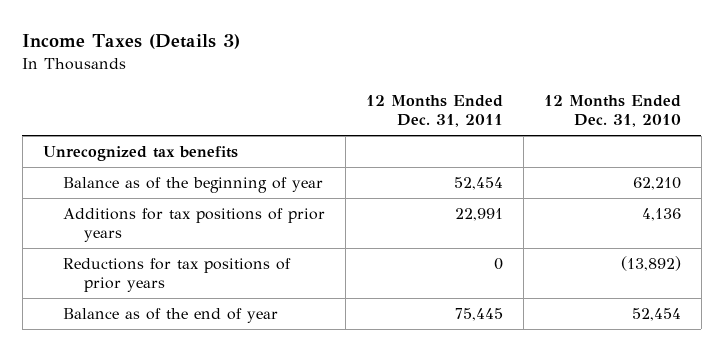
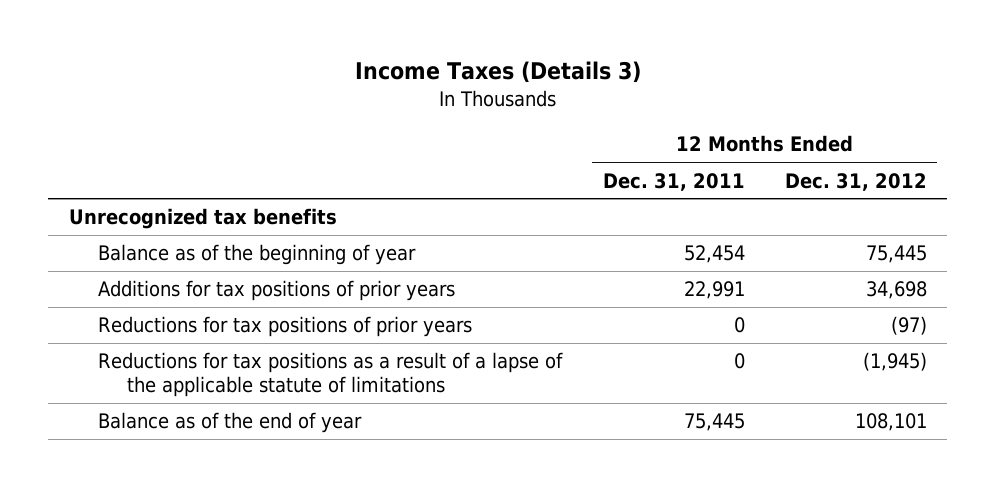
[543,95,681,127] 12 Months Ended Dec. 31, 2010 -> none
none -> [785,172,928,191] Dec. 31, 2012
none -> [98,352,564,397] Reductions for tax positions as a result of a lapse of the applicable statute of limitations

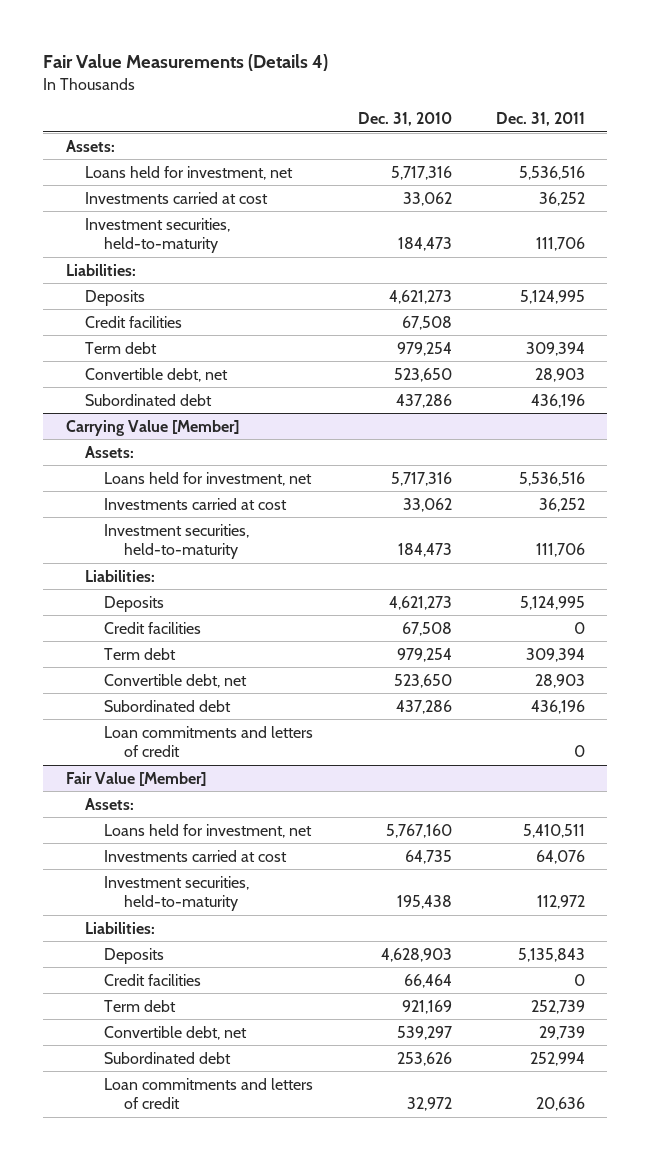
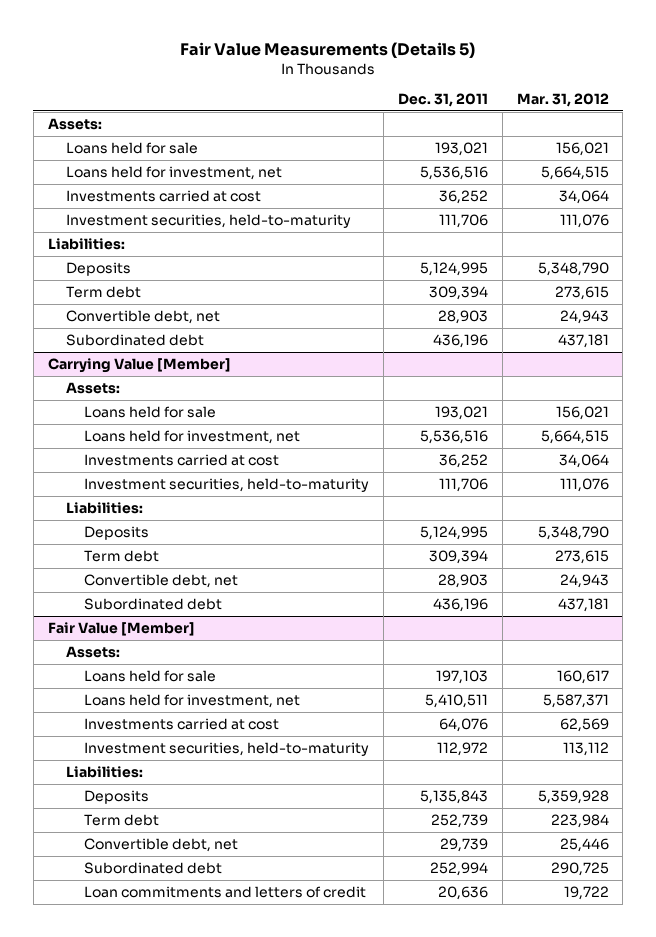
[43,54,329,72] Fair Value Measurements (Details 4) -> [180,41,476,58] Fair Value Measurements (Details 5)
[357,112,452,127] Dec. 31, 2010 -> none
none -> [516,93,609,108] Mar. 31, 2012
none -> [66,141,199,154] Loans held for sale
[84,315,182,328] Credit facilities -> none
none -> [84,405,217,418] Loans held for sale
[104,621,202,634] Credit facilities -> none
[104,725,314,758] Loan commitments and letters of credit -> none
none -> [84,669,217,682] Loans held for sale
[104,973,202,986] Credit facilities -> none

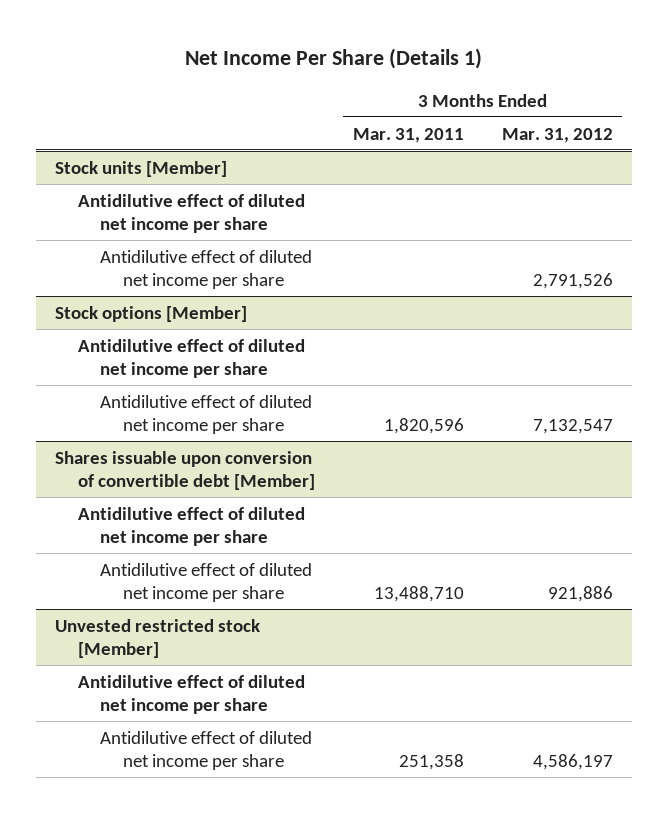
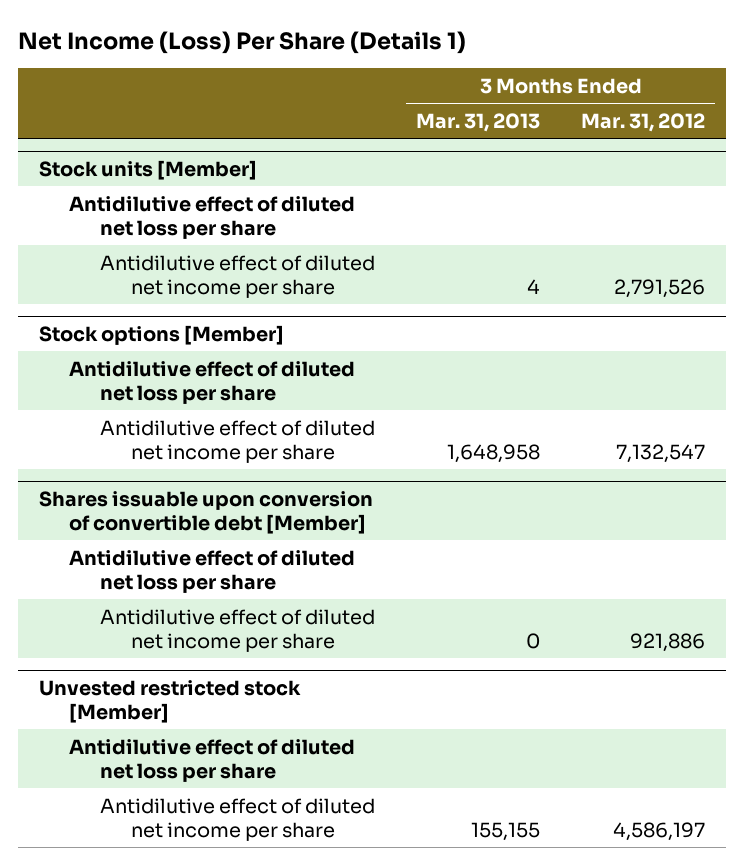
[184,48,482,70] Net Income Per Share (Details 1) -> [18,30,467,54] Net Income (Loss) Per Share (Details 1)
[352,127,464,143] Mar. 31, 2011 -> none
none -> [416,113,541,133] Mar. 31, 2013
[77,193,305,233] Antidilutive effect of diluted net income per share -> [69,195,356,239] Antidilutive effect of diluted net loss per share
[77,338,305,378] Antidilutive effect of diluted net income per share -> [69,360,356,404] Antidilutive effect of diluted net loss per share
[77,506,305,546] Antidilutive effect of diluted net income per share -> [69,549,356,593] Antidilutive effect of diluted net loss per share
[77,674,305,714] Antidilutive effect of diluted net income per share -> [69,738,356,782] Antidilutive effect of diluted net loss per share

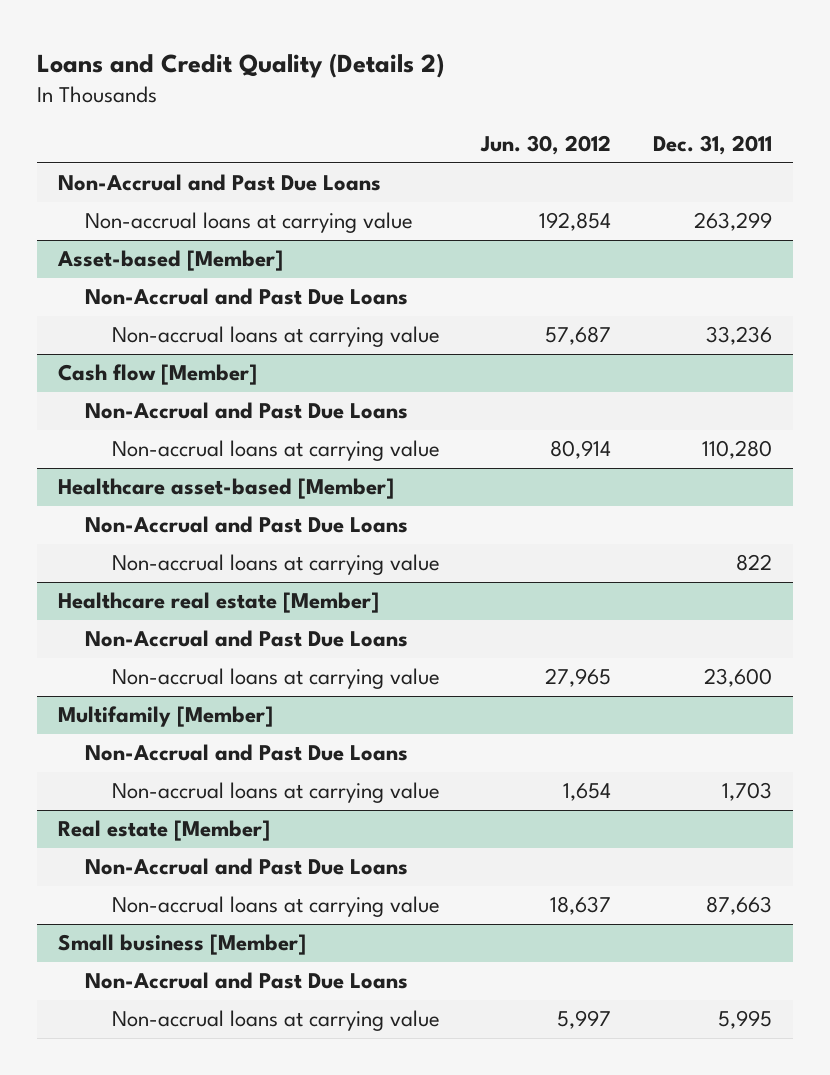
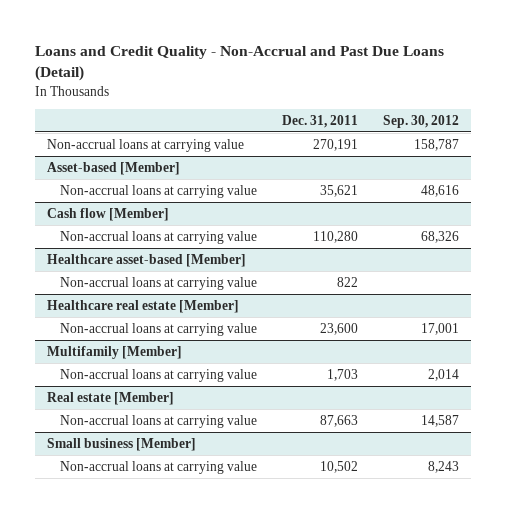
[37,52,445,78] Loans and Credit Quality (Details 2) -> [34,45,444,82] Loans and Credit Quality - Non-Accrual and Past Due Loans (Detail)
[480,135,612,156] Jun. 30, 2012 -> none
none -> [382,114,459,128] Sep. 30, 2012
[57,174,381,192] Non-Accrual and Past Due Loans -> none
[693,212,772,232] 263,299 -> [312,138,358,151] 270,191
[84,288,408,306] Non-Accrual and Past Due Loans -> none
[705,326,772,346] 33,236 -> [319,184,358,197] 35,621
[84,402,408,420] Non-Accrual and Past Due Loans -> none
[84,516,408,534] Non-Accrual and Past Due Loans -> none
[84,630,408,648] Non-Accrual and Past Due Loans -> none
[84,744,408,762] Non-Accrual and Past Due Loans -> none
[84,858,408,876] Non-Accrual and Past Due Loans -> none
[84,972,408,990] Non-Accrual and Past Due Loans -> none
[717,1010,772,1030] 5,995 -> [319,460,358,473] 10,502

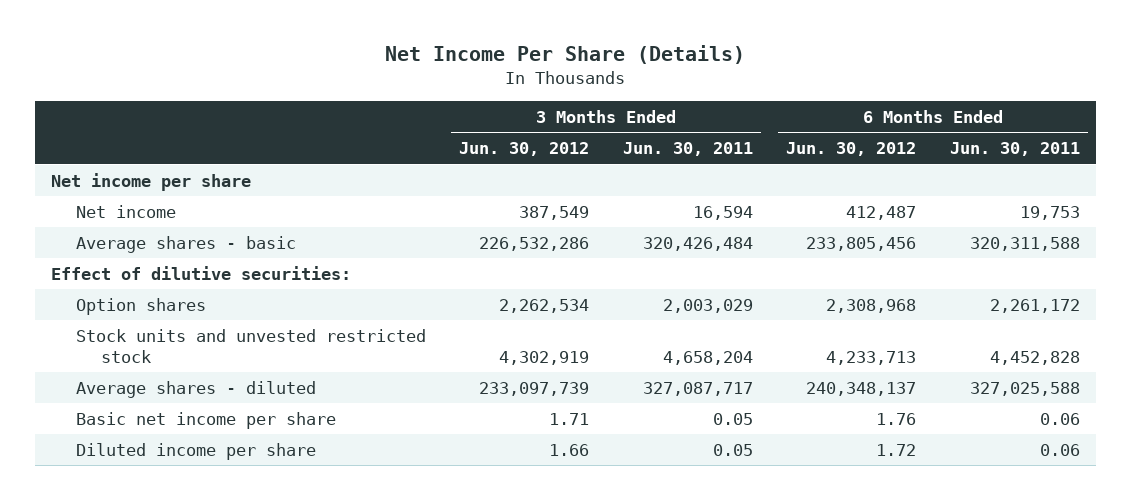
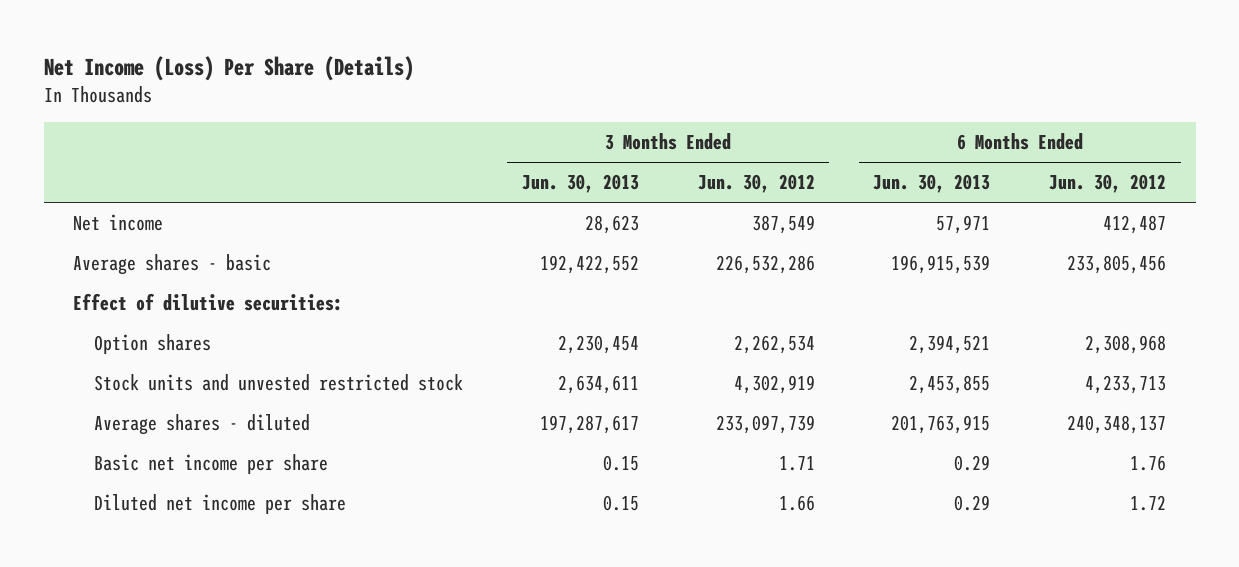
[385,45,746,65] Net Income Per Share (Details) -> [43,55,414,81] Net Income (Loss) Per Share (Details)
[622,142,753,157] Jun. 30, 2011 -> none
[949,142,1080,157] Jun. 30, 2011 -> none
none -> [521,174,639,194] Jun. 30, 2013
none -> [873,174,991,194] Jun. 30, 2013
[51,172,252,191] Net income per share -> none
[76,442,317,460] Diluted income per share -> [94,494,347,515] Diluted net income per share

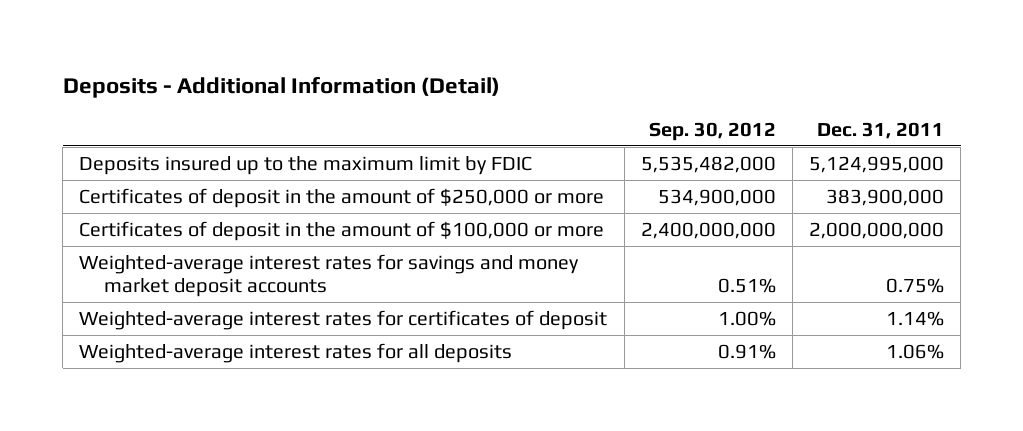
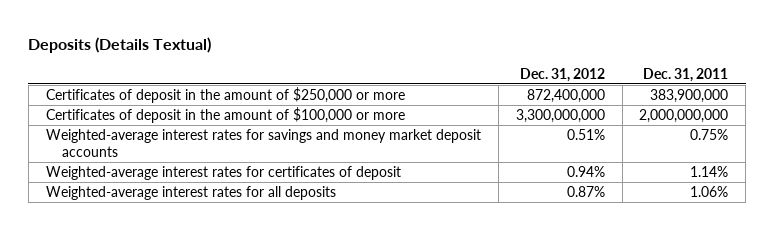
[62,77,500,99] Deposits - Additional Information (Detail) -> [28,36,212,53] Deposits (Details Textual)
[648,121,776,141] Sep. 30, 2012 -> none
none -> [519,67,605,82] Dec. 31, 2012
[79,155,533,175] Deposits insured up to the maximum limit by FDIC -> none

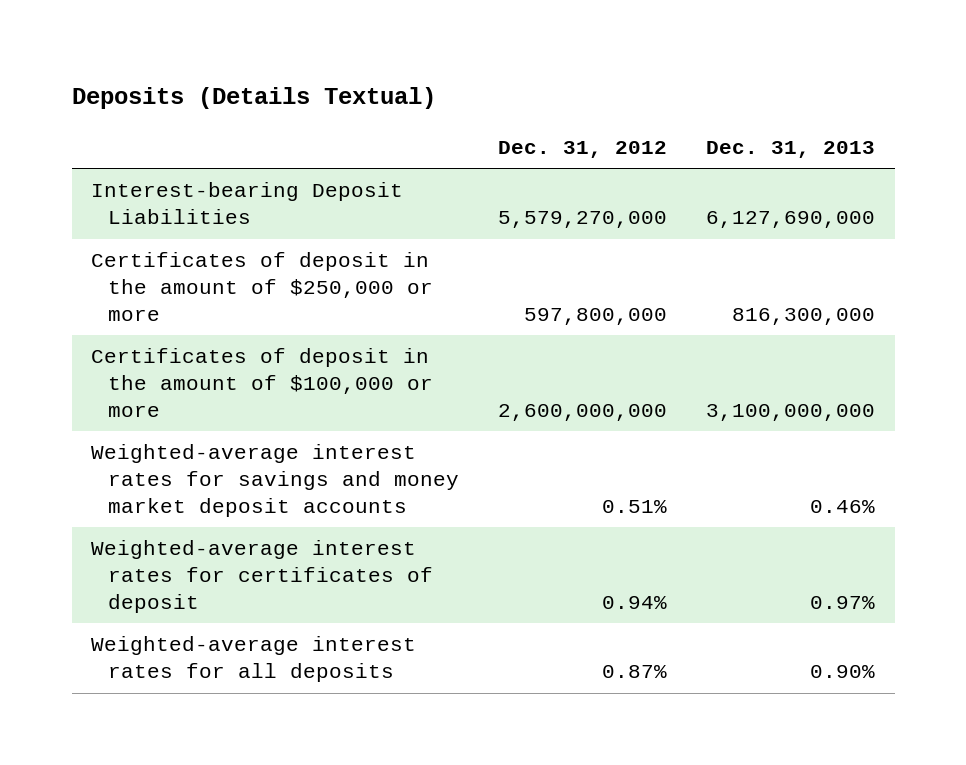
[643,67,729,82] Dec. 31, 2011 -> none
none -> [706,140,876,158] Dec. 31, 2013
none -> [91,182,404,225] Interest-bearing Deposit Liabilities
[526,89,605,104] 872,400,000 -> [524,307,668,325] 597,800,000
[515,109,605,124] 3,300,000,000 -> [498,403,668,421] 2,600,000,000

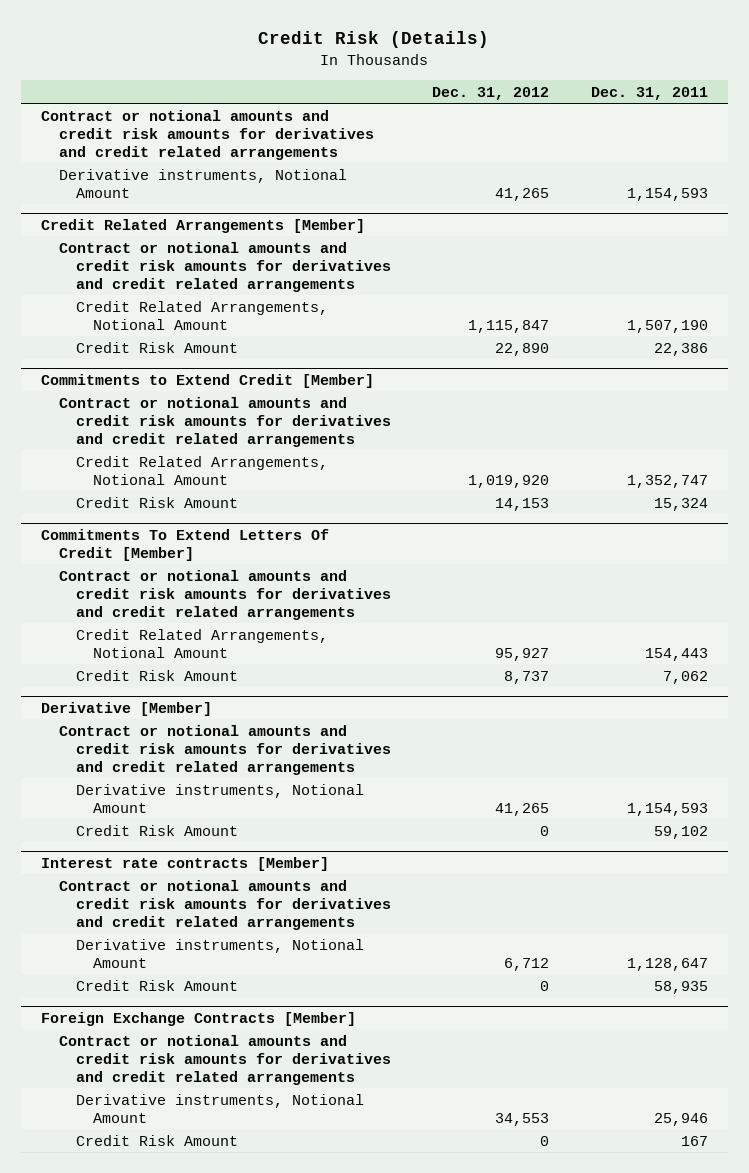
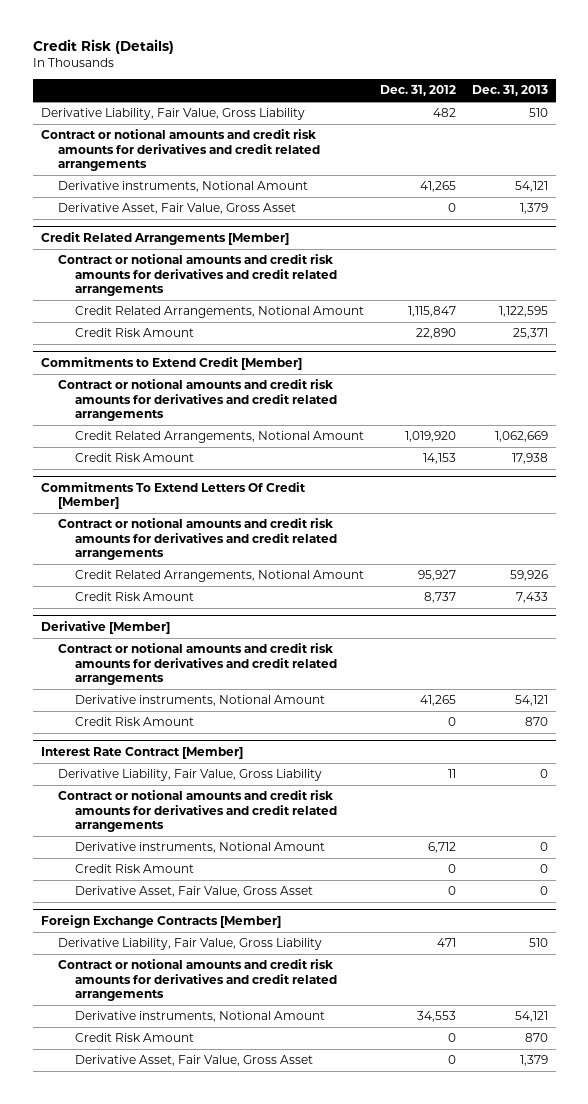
[590,86,708,100] Dec. 31, 2011 -> none
none -> [471,84,548,96] Dec. 31, 2013
none -> [40,108,305,121] Derivative Liability, Fair Value, Gross Liability
none -> [57,203,296,215] Derivative Asset, Fair Value, Gross Asset
[41,856,330,871] Interest rate contracts [Member] -> [40,746,243,759] Interest Rate Contract [Member]
none -> [57,769,322,782] Derivative Liability, Fair Value, Gross Liability
none -> [74,886,313,898] Derivative Asset, Fair Value, Gross Asset
none -> [57,938,322,951] Derivative Liability, Fair Value, Gross Liability
none -> [74,1055,313,1067] Derivative Asset, Fair Value, Gross Asset

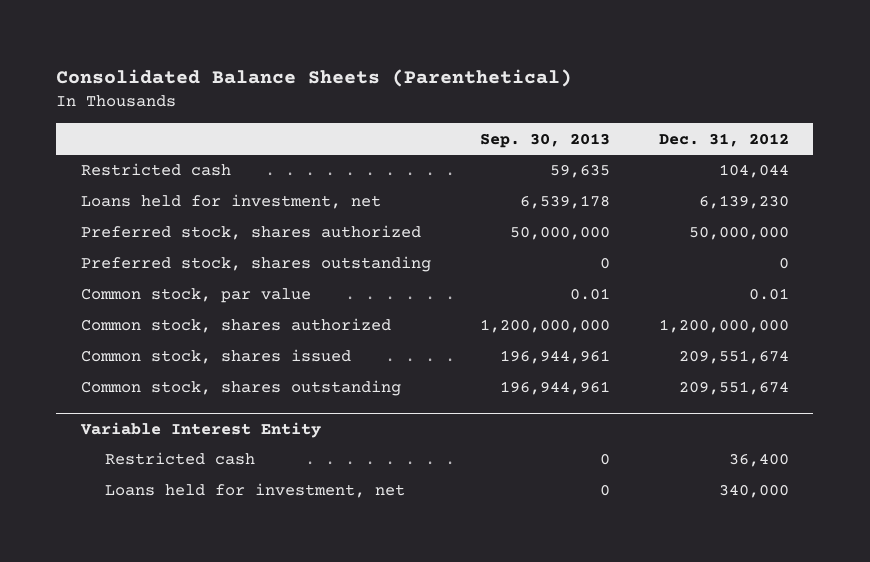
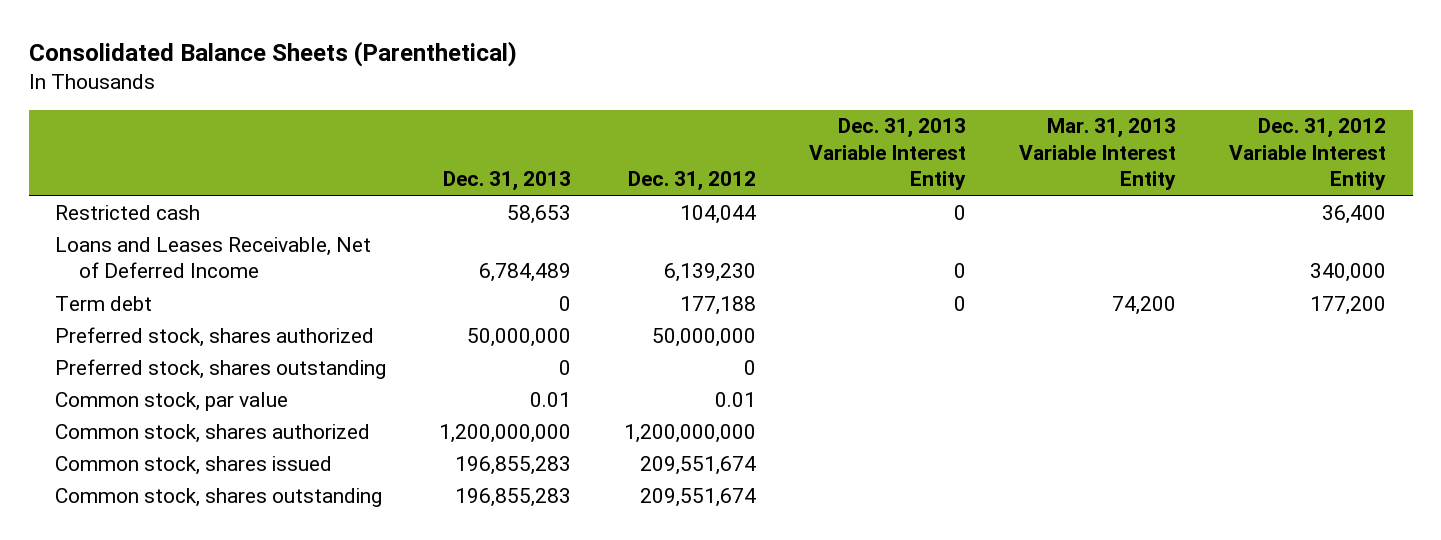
[479,132,610,148] Sep. 30, 2013 -> none
none -> [443,171,572,192] Dec. 31, 2013
none -> [809,118,967,191] Dec. 31, 2013 Variable Interest Entity
none -> [1019,118,1177,191] Mar. 31, 2013 Variable Interest Entity
none -> [1229,118,1387,191] Dec. 31, 2012 Variable Interest Entity
[80,194,381,210] Loans held for investment, net -> [55,236,372,279] Loans and Leases Receivable, Net of Deferred Income
none -> [55,295,153,311] Term debt
[79,421,321,438] Variable Interest Entity -> none
[105,452,256,466] Restricted cash -> none
[105,483,406,499] Loans held for investment, net -> none

